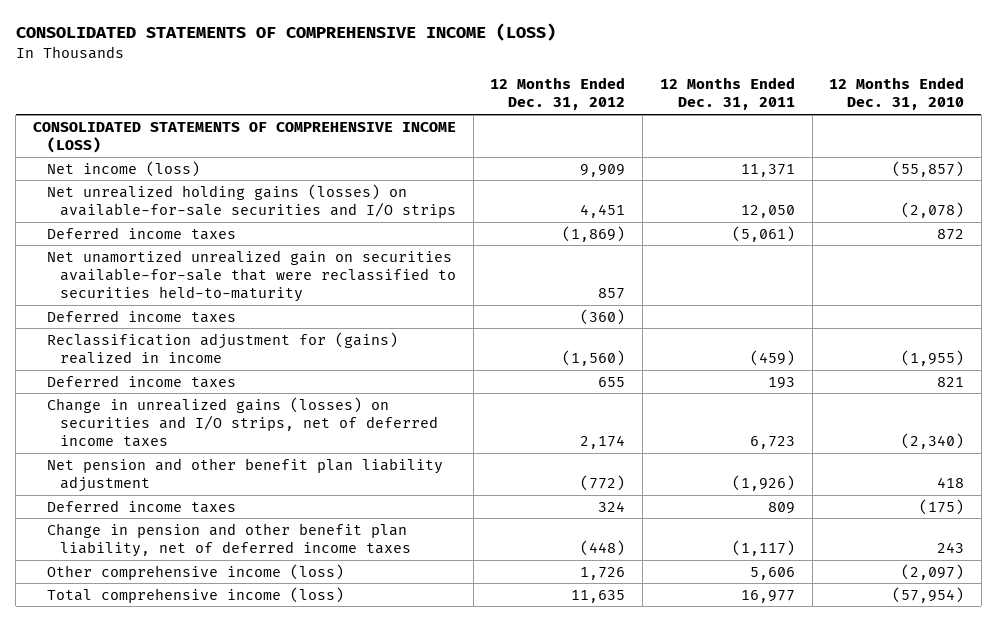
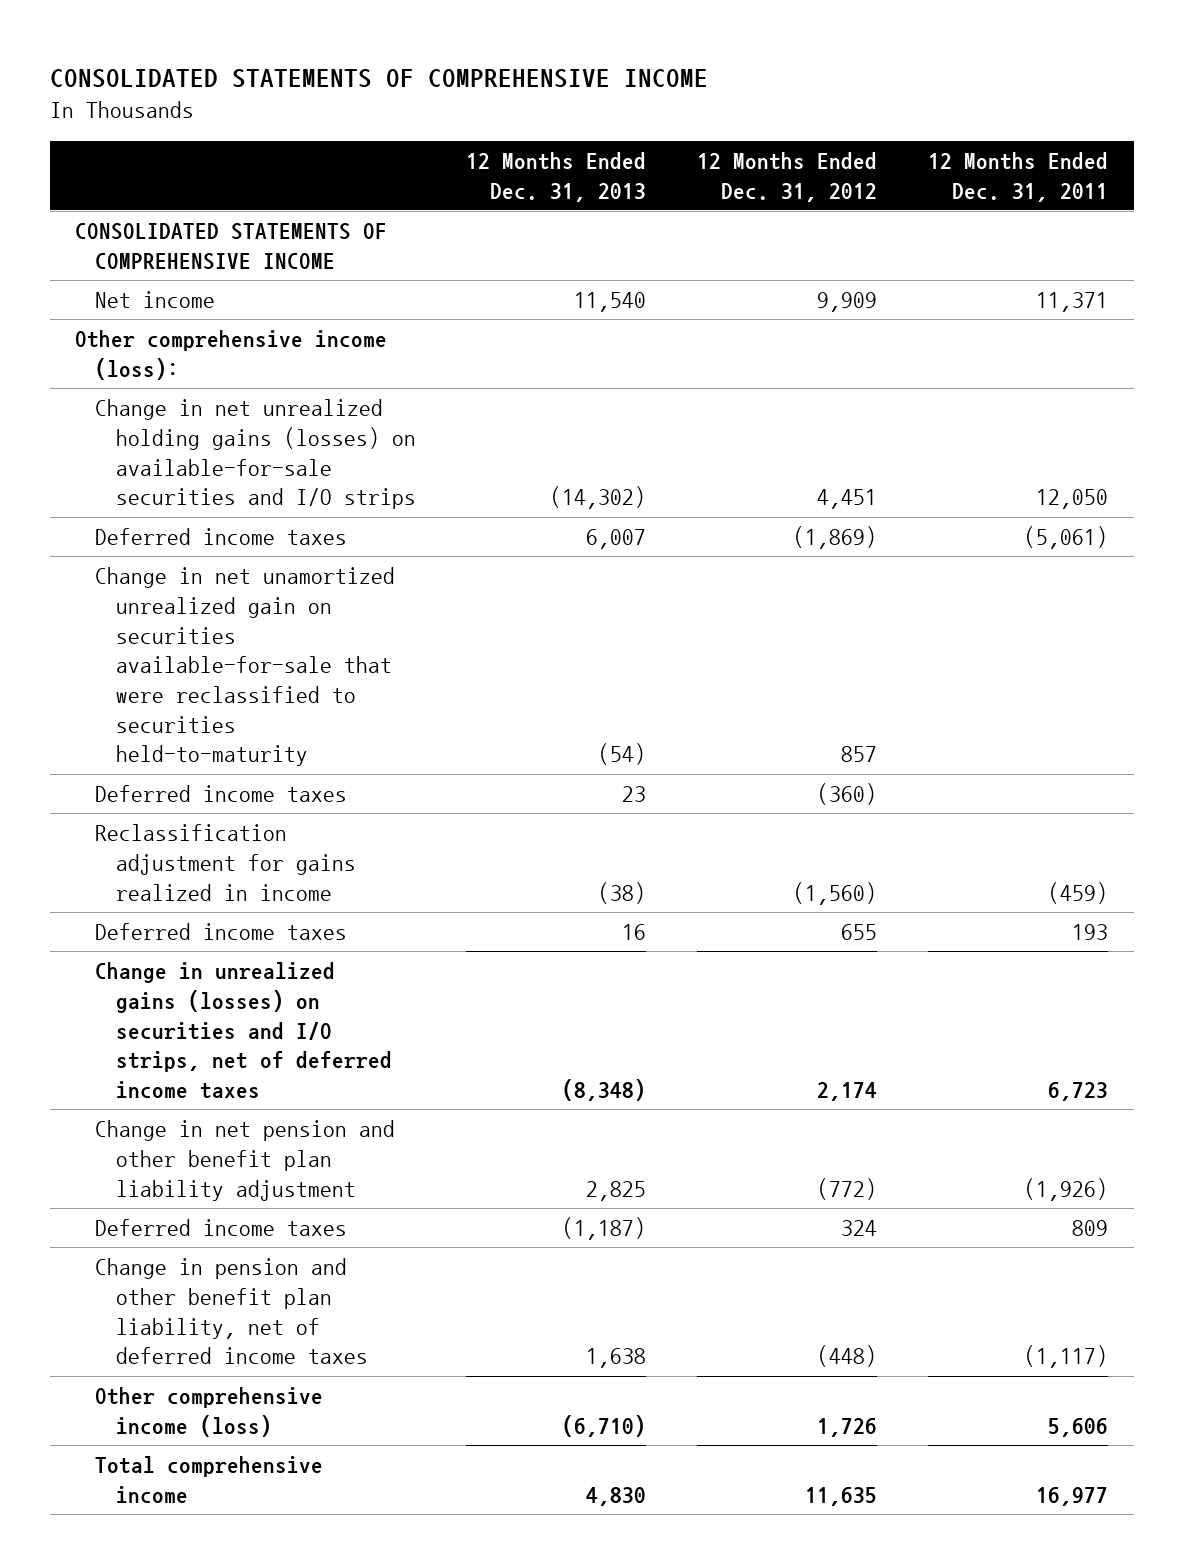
[15,23,556,42] CONSOLIDATED STATEMENTS OF COMPREHENSIVE INCOME (LOSS) -> [49,69,708,89] CONSOLIDATED STATEMENTS OF COMPREHENSIVE INCOME
[829,77,965,111] 12 Months Ended Dec. 31, 2010 -> none
none -> [466,151,647,202] 12 Months Ended Dec. 31, 2013
[33,121,457,154] CONSOLIDATED STATEMENTS OF COMPREHENSIVE INCOME (LOSS) -> [75,223,388,270] CONSOLIDATED STATEMENTS OF COMPREHENSIVE INCOME
[46,160,200,177] Net income (loss) -> [95,291,216,309] Net income
none -> [75,330,388,380] Other comprehensive income (loss):
[46,183,457,219] Net unrealized holding gains (losses) on available-for-sale securities and I/O strips -> [95,399,416,510] Change in net unrealized holding gains (losses) on available-for-sale securities and I/O strips
[46,249,457,303] Net unamortized unrealized gain on securities available-for-sale that were reclassified to securities held-to-maturity -> [95,567,396,767] Change in net unamortized unrealized gain on securities available-for-sale that were reclassified to securities held-to-maturity
[46,331,398,365] Reclassification adjustment for (gains) realized in income -> [95,824,356,901] Reclassification adjustment for gains realized in income
[46,457,443,493] Net pension and other benefit plan liability adjustment -> [95,1120,396,1201] Change in net pension and other benefit plan liability adjustment
[46,586,344,603] Total comprehensive income (loss) -> [95,1456,324,1504] Total comprehensive income

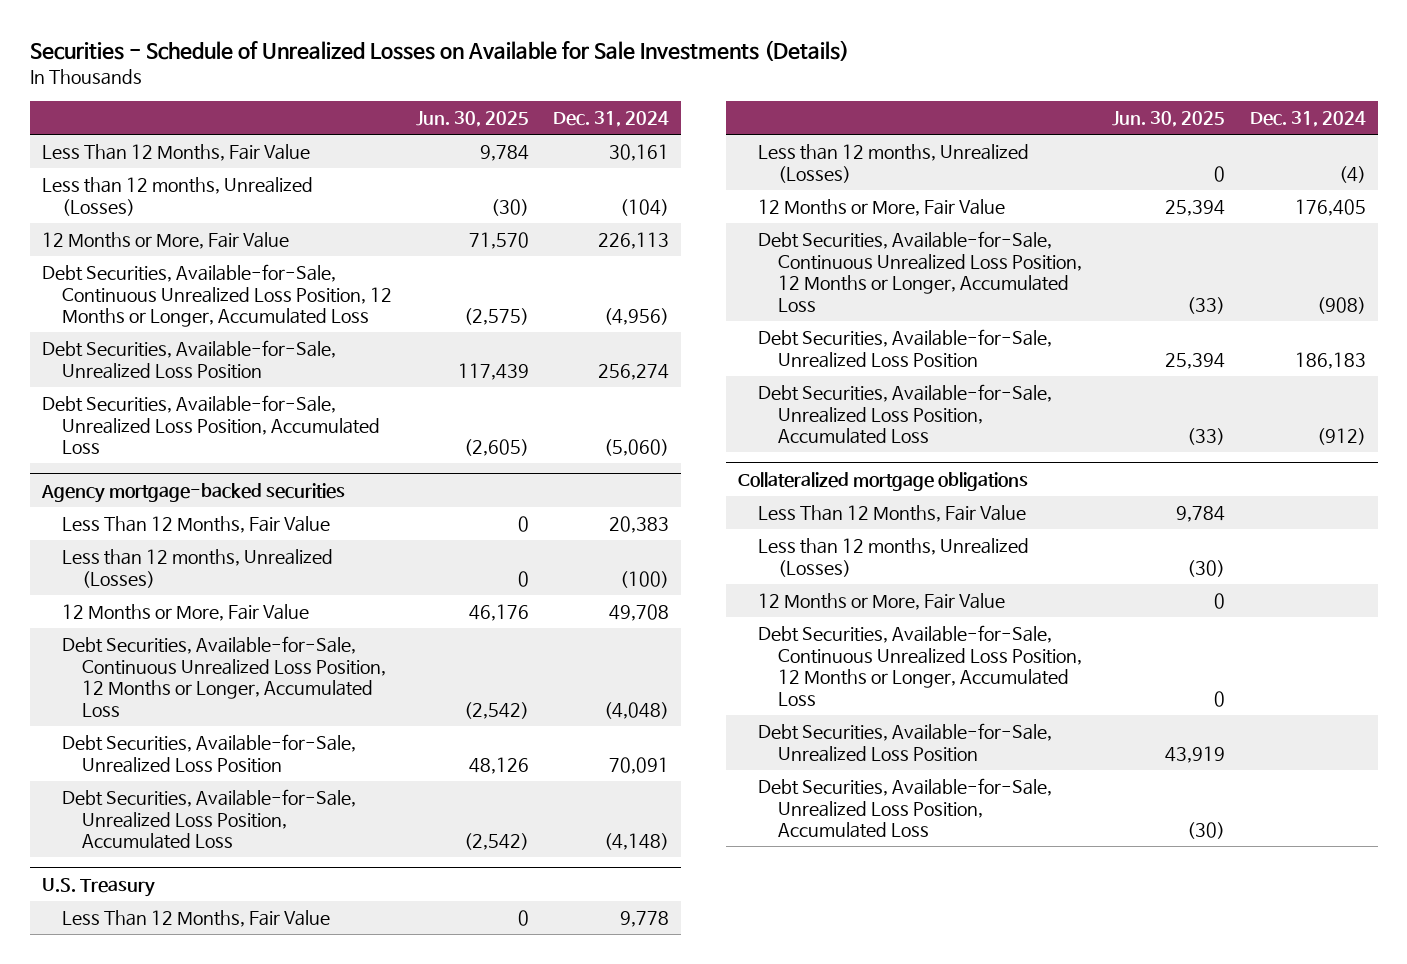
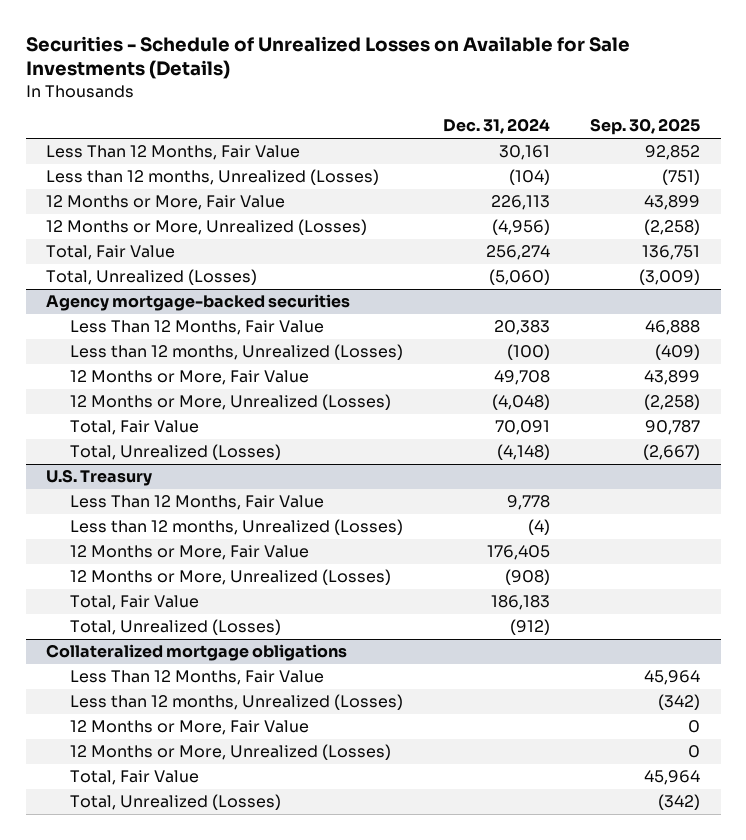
[415,110,529,127] Jun. 30, 2025 -> none
none -> [590,118,701,136] Sep. 30, 2025
[41,264,392,328] Debt Securities, Available-for-Sale, Continuous Unrealized Loss Position, 12 Months or Longer, Accumulated Loss -> [45,219,367,236] 12 Months or More, Unrealized (Losses)
[41,340,336,379] Debt Securities, Available-for-Sale, Unrealized Loss Position -> [45,245,175,261] Total, Fair Value
[41,395,380,455] Debt Securities, Available-for-Sale, Unrealized Loss Position, Accumulated Loss -> [45,269,257,286] Total, Unrealized (Losses)
[61,636,386,717] Debt Securities, Available-for-Sale, Continuous Unrealized Loss Position, 12 Months or Longer, Accumulated Loss -> [70,394,392,411] 12 Months or More, Unrealized (Losses)
[61,734,356,773] Debt Securities, Available-for-Sale, Unrealized Loss Position -> [70,420,200,436] Total, Fair Value
[61,789,356,850] Debt Securities, Available-for-Sale, Unrealized Loss Position, Accumulated Loss -> [70,444,282,461] Total, Unrealized (Losses)
[758,231,1083,312] Debt Securities, Available-for-Sale, Continuous Unrealized Loss Position, 12 Months or Longer, Accumulated Loss -> [70,569,392,586] 12 Months or More, Unrealized (Losses)
[758,329,1053,368] Debt Securities, Available-for-Sale, Unrealized Loss Position -> [70,595,200,611] Total, Fair Value
[758,384,1053,445] Debt Securities, Available-for-Sale, Unrealized Loss Position, Accumulated Loss -> [70,619,282,636] Total, Unrealized (Losses)
[758,625,1083,706] Debt Securities, Available-for-Sale, Continuous Unrealized Loss Position, 12 Months or Longer, Accumulated Loss -> [70,744,392,761] 12 Months or More, Unrealized (Losses)
[758,723,1053,762] Debt Securities, Available-for-Sale, Unrealized Loss Position -> [70,770,200,786] Total, Fair Value
[758,778,1053,839] Debt Securities, Available-for-Sale, Unrealized Loss Position, Accumulated Loss -> [70,794,282,811] Total, Unrealized (Losses)

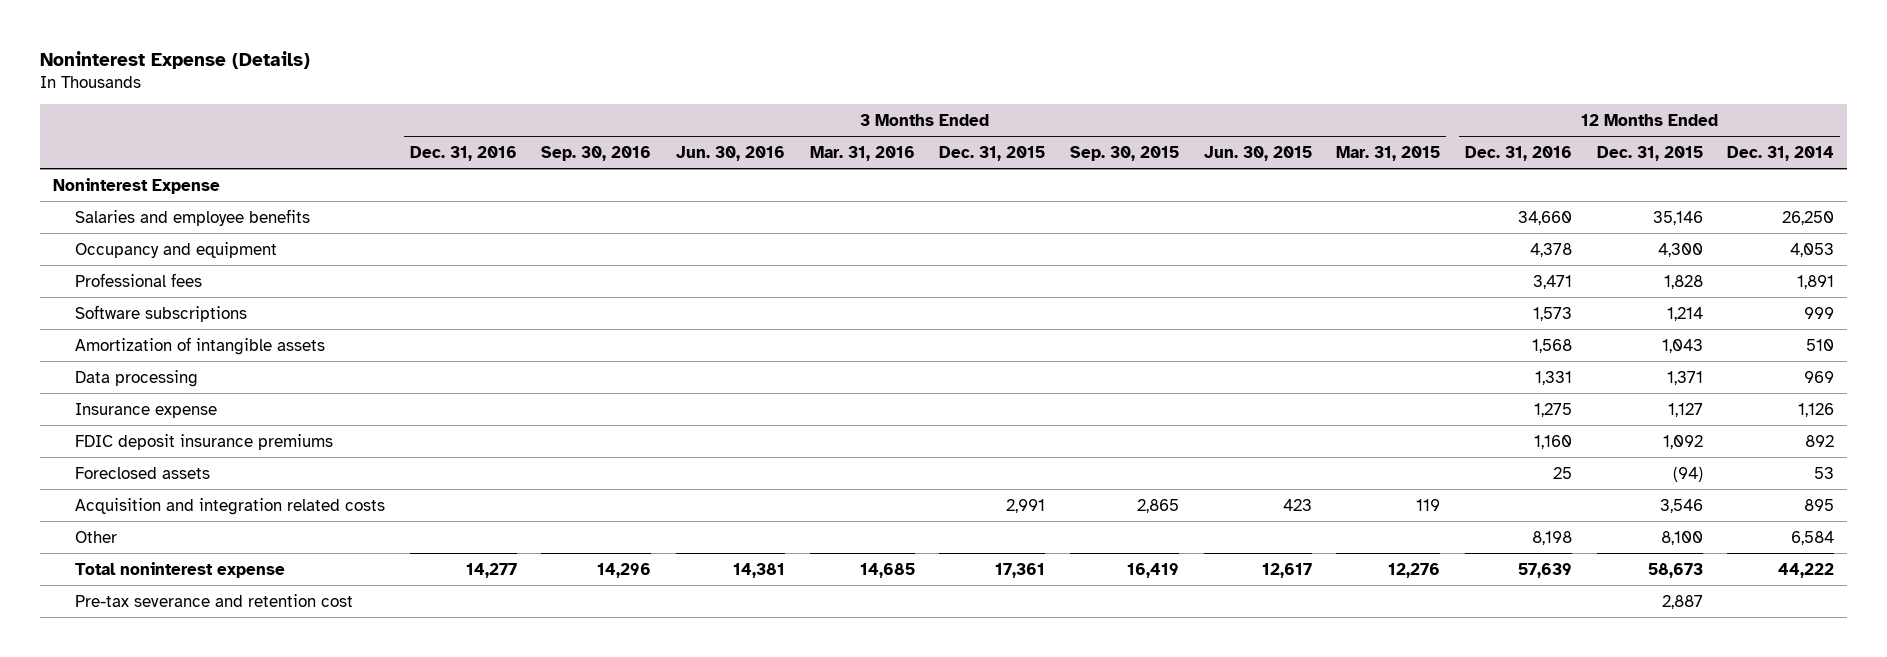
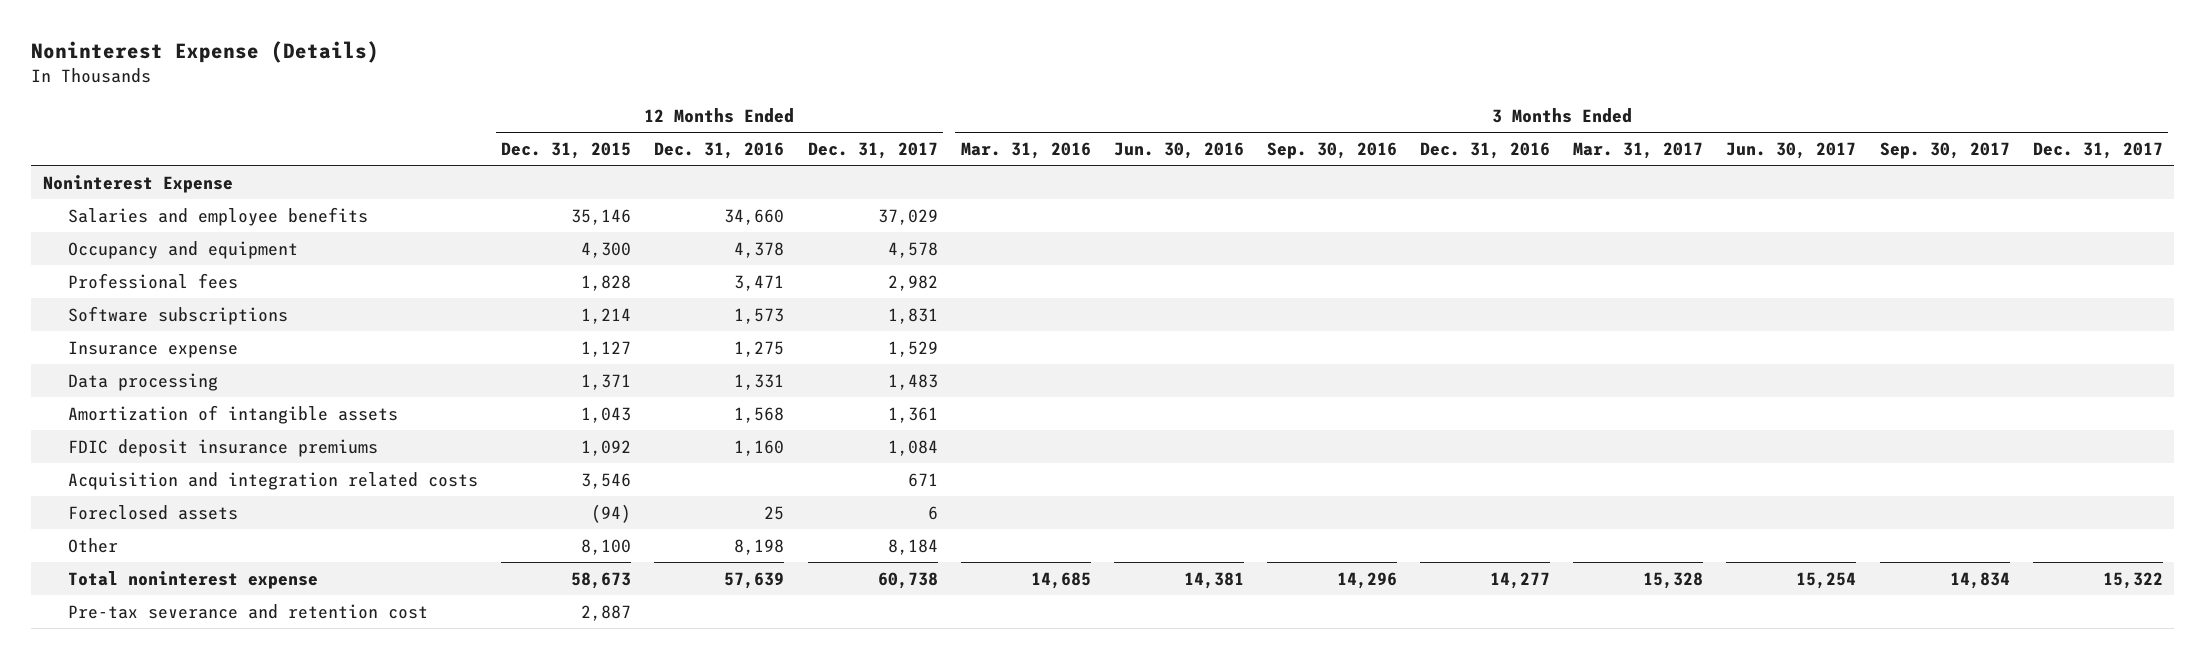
[939,145,1046,161] Dec. 31, 2015 -> none
[1069,145,1179,161] Sep. 30, 2015 -> none
[1203,145,1312,161] Jun. 30, 2015 -> none
[1336,145,1441,161] Mar. 31, 2015 -> none
[1727,145,1835,161] Dec. 31, 2014 -> none
none -> [807,142,938,160] Dec. 31, 2017
none -> [1573,142,1704,160] Mar. 31, 2017
none -> [1726,142,1857,160] Jun. 30, 2017
none -> [1879,142,2010,160] Sep. 30, 2017
none -> [2032,142,2163,160] Dec. 31, 2017
[75,369,199,387] Data processing -> [68,372,219,391] Data processing
[75,336,326,355] Amortization of intangible assets -> [68,404,399,424] Amortization of intangible assets
[75,466,211,479] Foreclosed assets -> [68,504,239,520] Foreclosed assets

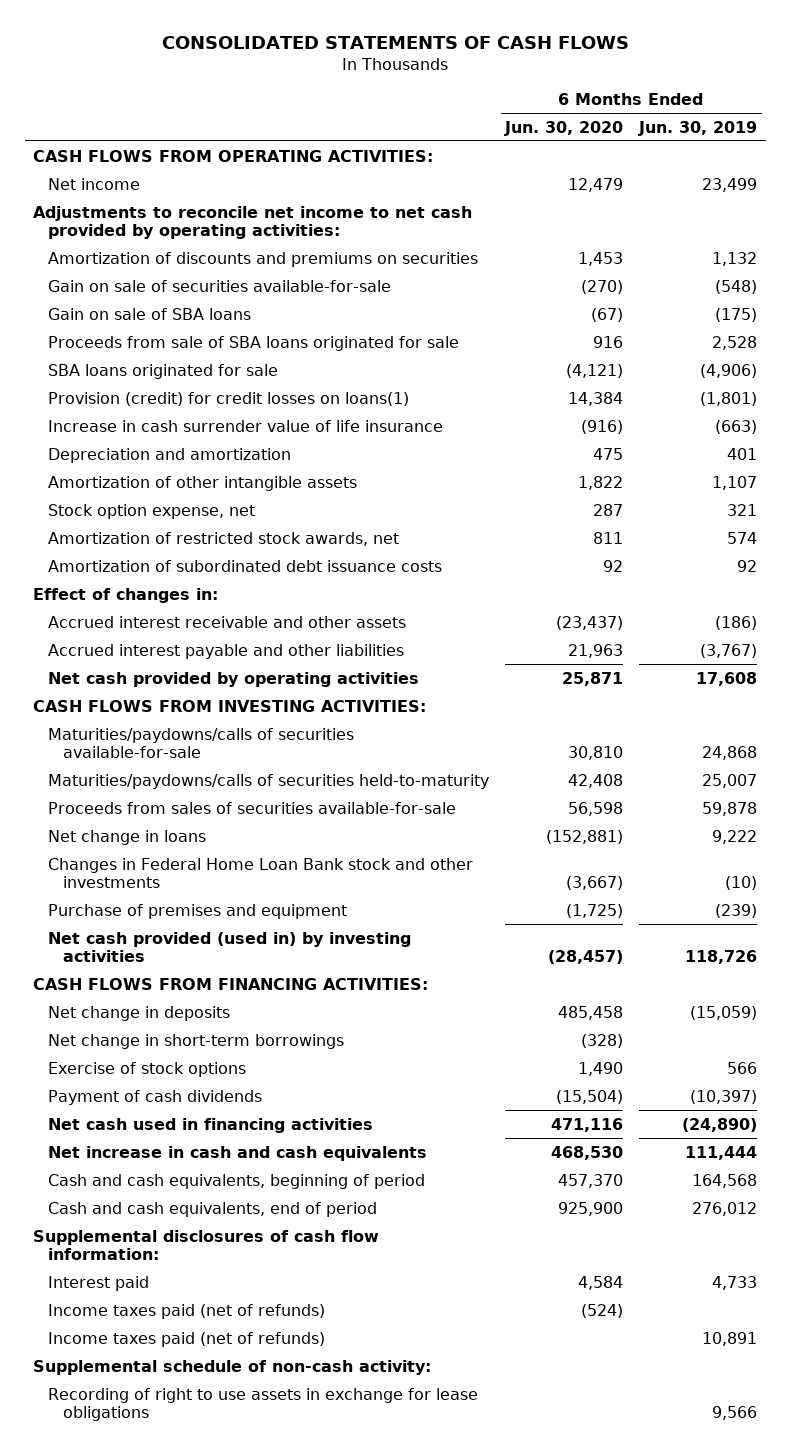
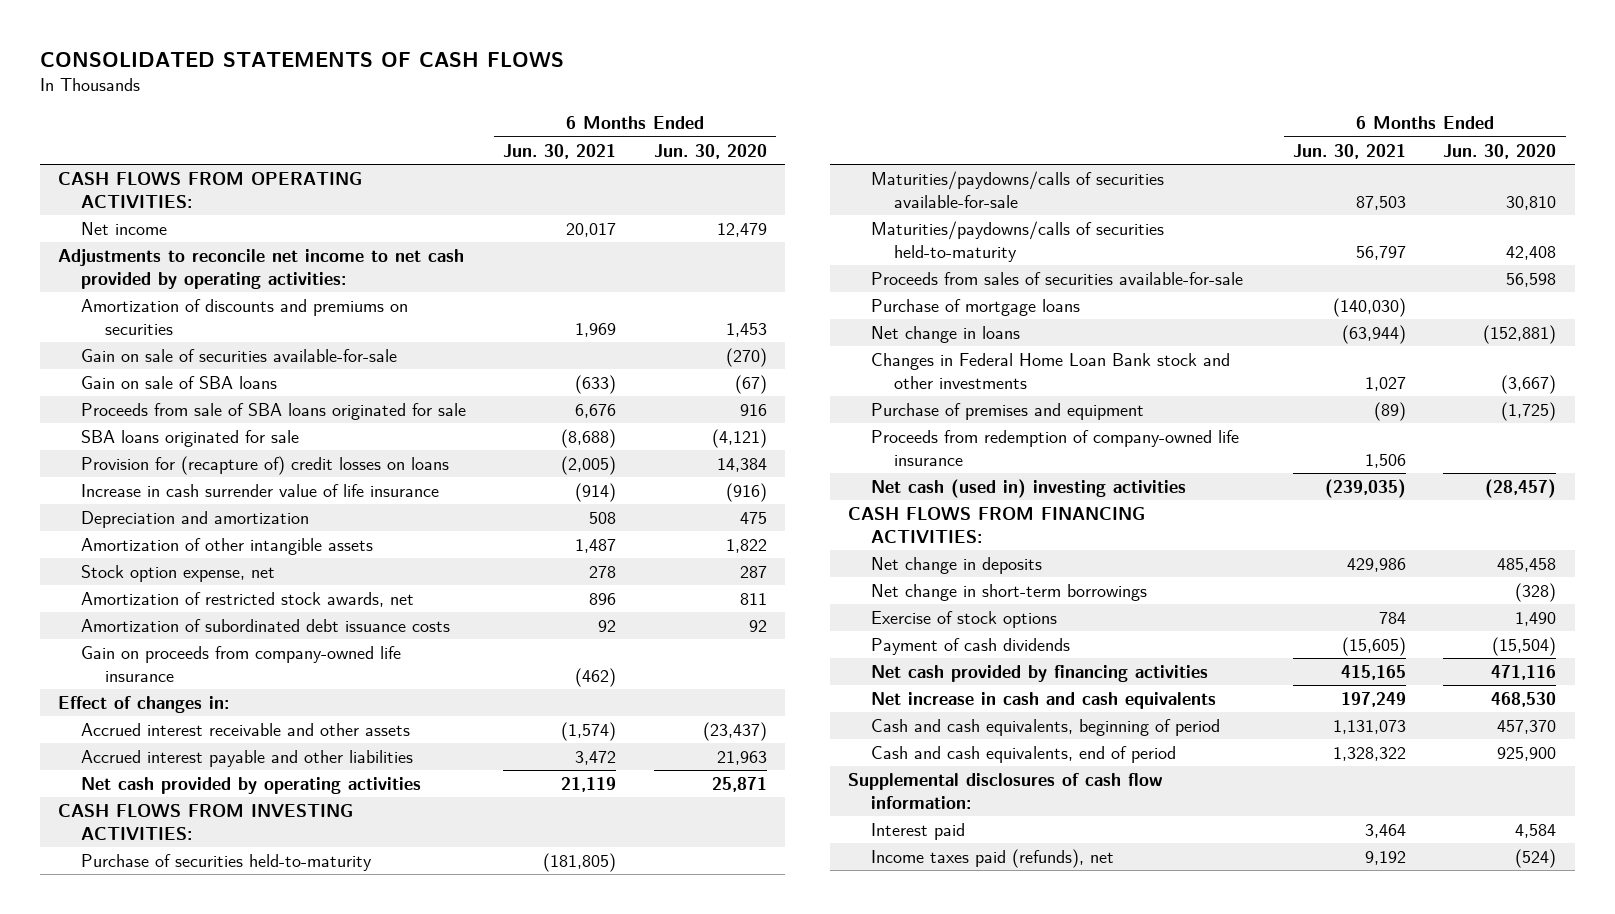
[638,120,758,136] Jun. 30, 2019 -> none
none -> [503,143,617,159] Jun. 30, 2021
[48,391,410,406] Provision (credit) for credit losses on loans(1) -> [81,455,450,475] Provision for (recapture of) credit losses on loans
none -> [81,645,402,682] Gain on proceeds from company-owned life insurance
none -> [81,853,373,871] Purchase of securities held-to-maturity
none -> [871,298,1081,316] Purchase of mortgage loans
none -> [871,429,1240,466] Proceeds from redemption of company-owned life insurance
[48,931,412,963] Net cash provided (used in) by investing activities -> [871,478,1187,498] Net cash (used in) investing activities
[48,1117,374,1133] Net cash used in financing activities -> [871,664,1209,682] Net cash provided by financing activities
[48,1331,326,1347] Income taxes paid (net of refunds) -> none
[33,1359,432,1375] Supplemental schedule of non-cash activity: -> none
[48,1387,479,1422] Recording of right to use assets in exchange for lease obligations -> none
[48,1303,326,1319] Income taxes paid (net of refunds) -> [871,848,1115,868] Income taxes paid (refunds), net

